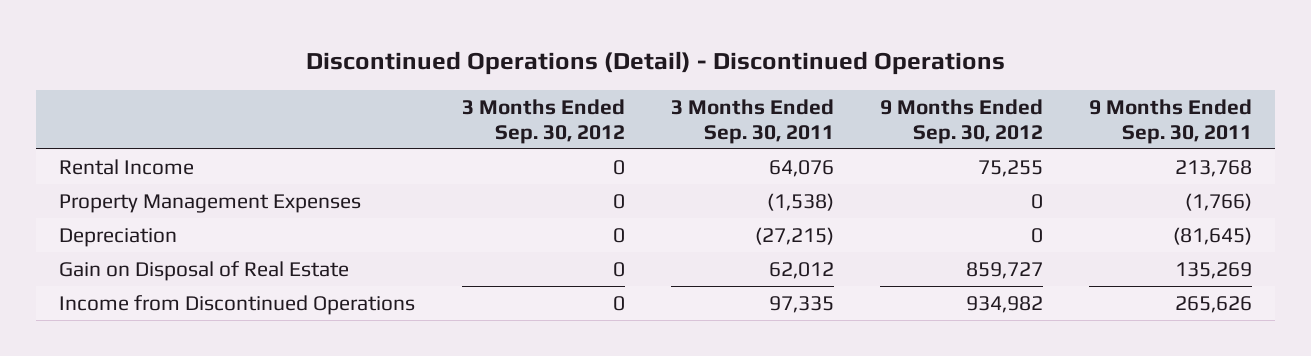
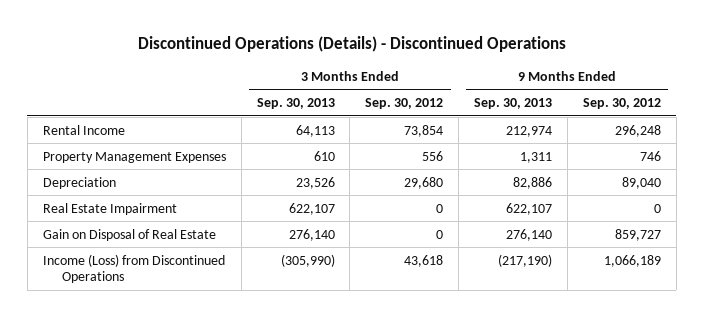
[305,51,1005,76] Discontinued Operations (Detail) - Discontinued Operations -> [137,36,566,53] Discontinued Operations (Details) - Discontinued Operations
[670,99,834,144] 3 Months Ended Sep. 30, 2011 -> none
[1088,99,1252,144] 9 Months Ended Sep. 30, 2011 -> none
none -> [256,98,335,110] Sep. 30, 2013
none -> [473,98,552,110] Sep. 30, 2013
[612,159,625,175] 0 -> [404,124,444,137] 73,854
[977,159,1043,177] 75,255 -> [614,124,661,137] 296,248
[612,193,625,209] 0 -> [422,150,444,161] 556
[1030,193,1043,209] 0 -> [639,150,661,161] 746
[612,227,625,243] 0 -> [404,176,444,189] 29,680
[1030,227,1043,243] 0 -> [621,176,661,189] 89,040
none -> [42,202,177,215] Real Estate Impairment
[59,294,416,315] Income from Discontinued Operations -> [42,253,225,284] Income (Loss) from Discontinued Operations
[612,295,625,311] 0 -> [404,254,444,267] 43,618
[965,295,1043,313] 934,982 -> [603,254,661,267] 1,066,189

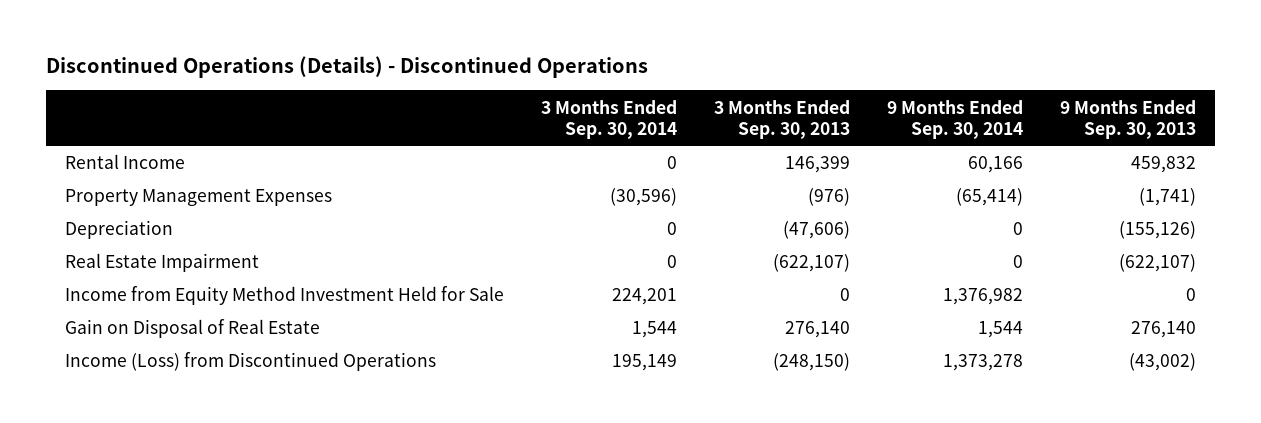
[365,98,444,110] Sep. 30, 2012 -> none
[582,98,661,110] Sep. 30, 2012 -> none
none -> [540,99,677,139] 3 Months Ended Sep. 30, 2014
none -> [887,99,1024,139] 9 Months Ended Sep. 30, 2014
[295,124,335,137] 64,113 -> [785,156,851,174] 146,399
[505,125,552,137] 212,974 -> [1131,156,1197,174] 459,832
[313,150,335,161] 610 -> [808,188,851,207] (976)
[519,151,552,163] 1,311 -> [1139,188,1197,207] (1,741)
[295,176,335,189] 23,526 -> [783,221,851,240] (47,606)
[512,176,552,189] 82,886 -> [1119,221,1197,240] (155,126)
[288,202,335,215] 622,107 -> [773,254,851,273] (622,107)
[505,202,552,215] 622,107 -> [1119,254,1197,273] (622,107)
none -> [64,286,504,306] Income from Equity Method Investment Held for Sale
[280,253,335,267] (305,990) -> [773,353,851,372] (248,150)
[497,253,552,267] (217,190) -> [1129,353,1197,372] (43,002)

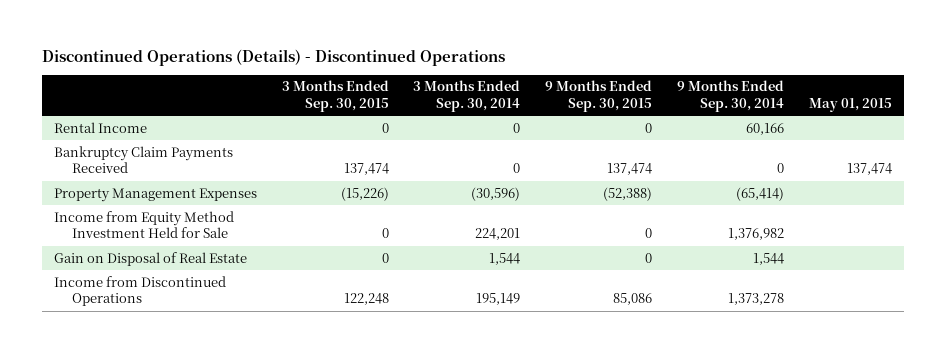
[714,99,851,139] 3 Months Ended Sep. 30, 2013 -> none
[1060,99,1197,139] 9 Months Ended Sep. 30, 2013 -> none
none -> [281,80,389,112] 3 Months Ended Sep. 30, 2015
none -> [545,80,653,112] 9 Months Ended Sep. 30, 2015
none -> [808,97,892,112] May 01, 2015
none -> [54,145,234,174] Bankruptcy Claim Payments Received
[64,220,173,240] Depreciation -> none
[64,253,259,273] Real Estate Impairment -> none
[64,352,436,372] Income (Loss) from Discontinued Operations -> [54,275,227,307] Income from Discontinued Operations

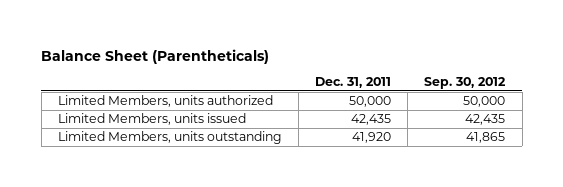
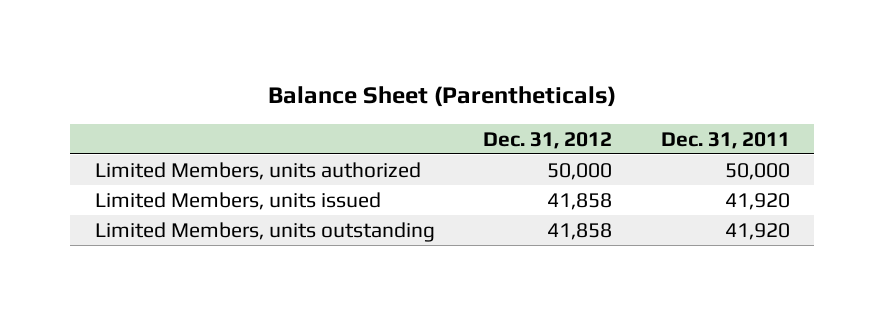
[424,77,507,90] Sep. 30, 2012 -> none
none -> [483,131,613,149] Dec. 31, 2012
[351,114,392,126] 42,435 -> [725,192,791,210] 41,920

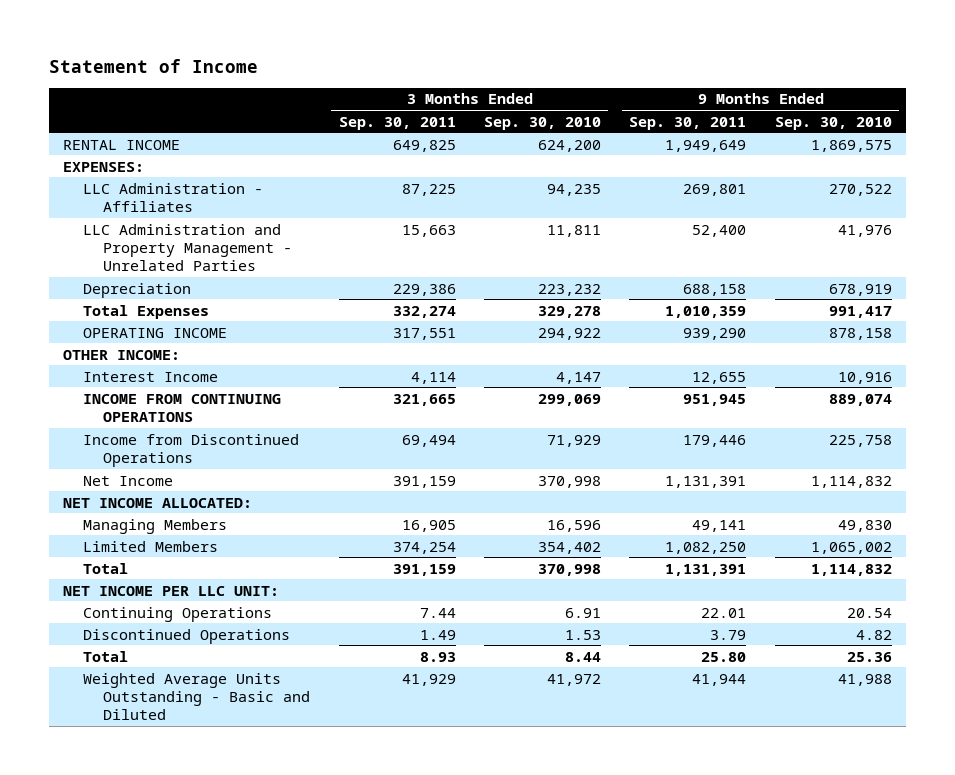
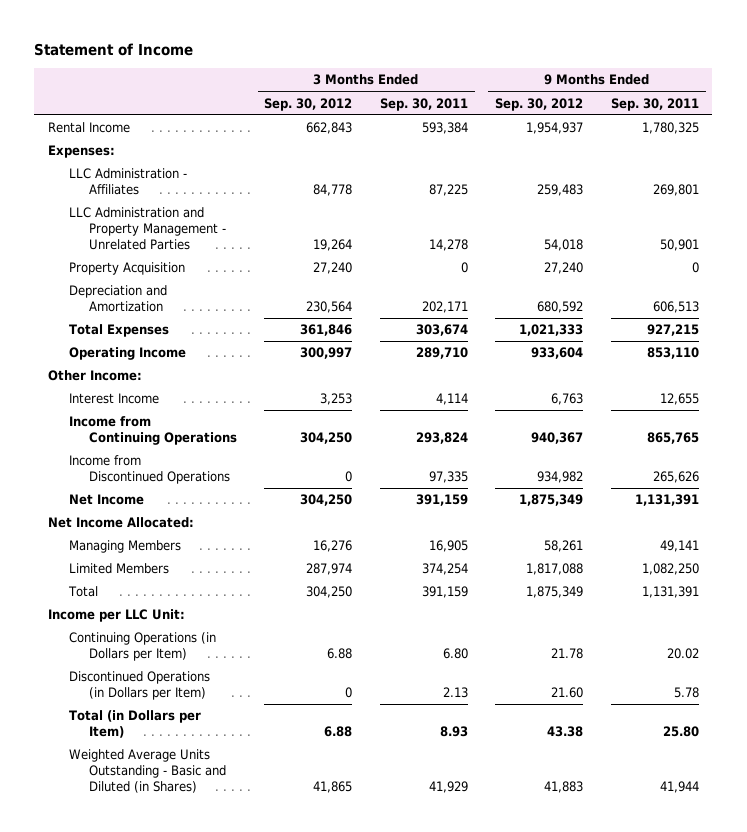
[483,116,601,130] Sep. 30, 2010 -> none
[774,116,892,130] Sep. 30, 2010 -> none
none -> [264,97,353,111] Sep. 30, 2012
none -> [495,97,584,111] Sep. 30, 2012
[63,139,181,150] RENTAL INCOME -> [48,122,131,134] Rental Income
[392,139,456,152] 649,825 -> [421,122,468,135] 593,384
[665,139,747,152] 1,949,649 -> [641,122,699,135] 1,780,325
[63,161,145,172] EXPENSES: -> [48,145,116,159] Expenses:
[83,282,192,298] Depreciation -> none
[401,224,456,237] 15,663 -> [428,239,468,252] 14,278
[692,224,747,237] 52,400 -> [659,239,699,252] 50,901
none -> [68,262,185,276] Property Acquisition
none -> [68,285,167,313] Depreciation and Amortization
[392,305,456,318] 332,274 -> [415,324,468,337] 303,674
[665,305,747,318] 1,010,359 -> [646,324,699,337] 927,215
[83,327,228,338] OPERATING INCOME -> [68,347,186,361] Operating Income
[392,327,456,340] 317,551 -> [415,347,468,360] 289,710
[683,327,747,340] 939,290 -> [646,347,699,360] 853,110
[63,349,181,360] OTHER INCOME: -> [48,370,143,382] Other Income:
[83,393,282,422] INCOME FROM CONTINUING OPERATIONS -> [68,416,237,446] Income from Continuing Operations
[392,393,456,406] 321,665 -> [415,432,468,445] 293,824
[683,393,747,406] 951,945 -> [646,432,699,445] 865,765
[401,434,456,447] 69,494 -> [428,471,468,484] 97,335
[683,434,747,447] 179,446 -> [652,471,699,484] 265,626
[63,497,253,508] NET INCOME ALLOCATED: -> [48,517,195,529] Net Income Allocated:
[63,585,280,596] NET INCOME PER LLC UNIT: -> [48,609,186,623] Income per LLC Unit:
[83,606,273,622] Continuing Operations -> [68,632,216,662] Continuing Operations (in Dollars per Item)
[419,607,456,618] 7.44 -> [442,648,468,660] 6.80
[701,607,747,618] 22.01 -> [666,648,699,660] 20.02
[83,628,291,644] Discontinued Operations -> [68,671,210,701] Discontinued Operations (in Dollars per Item)
[419,629,456,640] 1.49 -> [442,687,468,699] 2.13
[710,629,747,640] 3.79 -> [673,687,699,699] 5.78
[83,650,129,662] Total -> [68,710,201,739] Total (in Dollars per Item)
[83,672,311,720] Weighted Average Units Outstanding - Basic and Diluted -> [68,749,226,794] Weighted Average Units Outstanding - Basic and Diluted (in Shares)

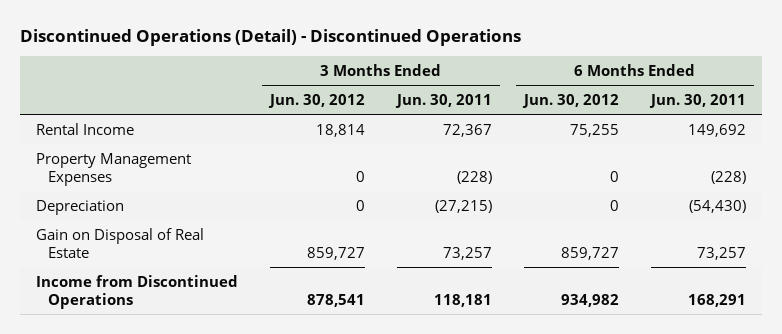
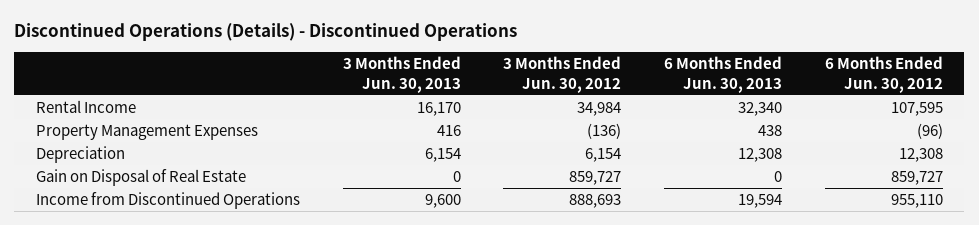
[19,29,521,47] Discontinued Operations (Detail) - Discontinued Operations -> [14,23,518,42] Discontinued Operations (Details) - Discontinued Operations
[394,93,492,108] Jun. 30, 2011 -> none
[648,93,746,108] Jun. 30, 2011 -> none
none -> [342,56,461,93] 3 Months Ended Jun. 30, 2013
none -> [664,56,783,93] 6 Months Ended Jun. 30, 2013
[315,123,365,137] 18,814 -> [577,101,622,116] 34,984
[569,123,619,137] 75,255 -> [890,101,943,116] 107,595
[355,170,365,182] 0 -> [587,122,622,139] (136)
[609,170,619,182] 0 -> [916,122,943,139] (96)
[355,199,365,211] 0 -> [585,147,622,162] 6,154
[609,199,619,211] 0 -> [898,147,943,162] 12,308
[306,293,365,307] 878,541 -> [569,193,622,208] 888,693
[560,293,619,307] 934,982 -> [890,193,943,208] 955,110

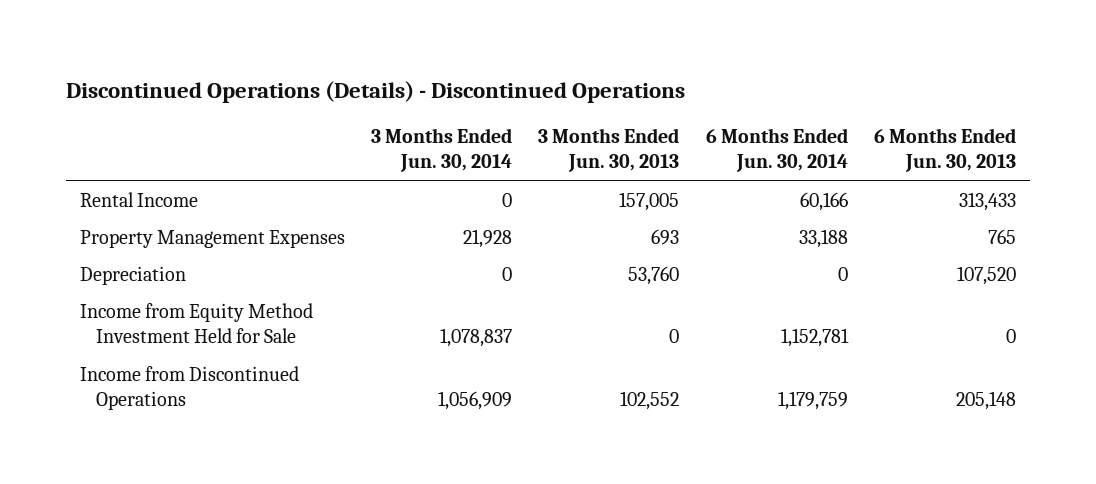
[503,56,622,93] 3 Months Ended Jun. 30, 2012 -> none
[824,56,943,93] 6 Months Ended Jun. 30, 2012 -> none
none -> [371,128,513,173] 3 Months Ended Jun. 30, 2014
none -> [705,128,848,173] 6 Months Ended Jun. 30, 2014
[35,168,246,186] Gain on Disposal of Real Estate -> none
[416,101,461,116] 16,170 -> [619,191,680,211] 157,005
[738,101,783,116] 32,340 -> [959,191,1017,211] 313,433
[436,124,461,136] 416 -> [651,228,680,245] 693
[758,124,783,136] 438 -> [988,228,1017,244] 765
[424,147,461,162] 6,154 -> [628,265,680,285] 53,760
[738,147,783,162] 12,308 -> [957,265,1017,285] 107,520
none -> [79,302,313,343] Income from Equity Method Investment Held for Sale
[424,193,461,208] 9,600 -> [620,390,680,410] 102,552
[738,193,783,208] 19,594 -> [956,390,1017,410] 205,148

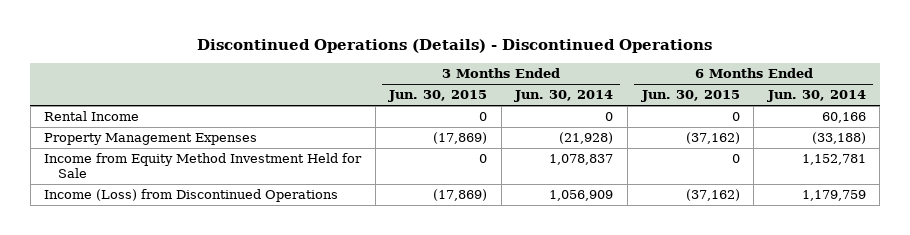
[538,128,680,173] 3 Months Ended Jun. 30, 2013 -> none
[874,128,1017,173] 6 Months Ended Jun. 30, 2013 -> none
none -> [388,90,488,103] Jun. 30, 2015
none -> [640,90,740,103] Jun. 30, 2015
[79,265,186,285] Depreciation -> none
[463,228,513,248] 21,928 -> [559,132,614,145] (21,928)
[798,228,848,248] 33,188 -> [811,132,866,145] (33,188)
[79,365,299,410] Income from Discontinued Operations -> [44,189,339,203] Income (Loss) from Discontinued Operations

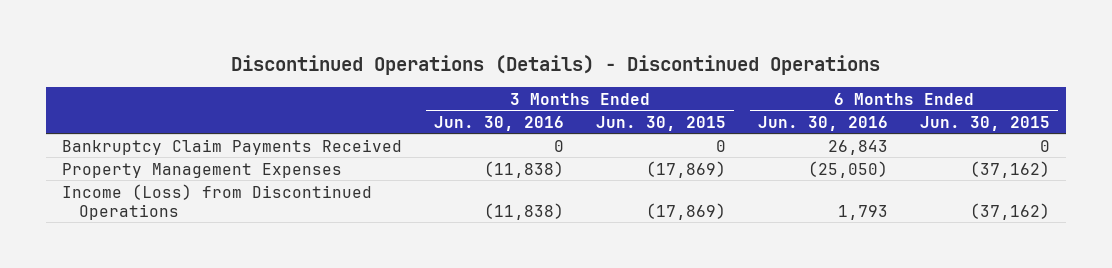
[514,90,614,103] Jun. 30, 2014 -> none
[766,90,866,103] Jun. 30, 2014 -> none
none -> [433,115,564,131] Jun. 30, 2016
none -> [758,115,889,131] Jun. 30, 2016
[44,111,140,122] Rental Income -> [61,138,402,155] Bankruptcy Claim Payments Received
[44,153,363,179] Income from Equity Method Investment Held for Sale -> none

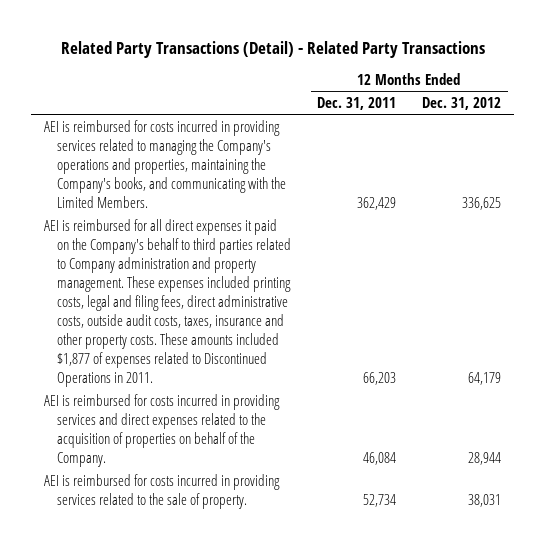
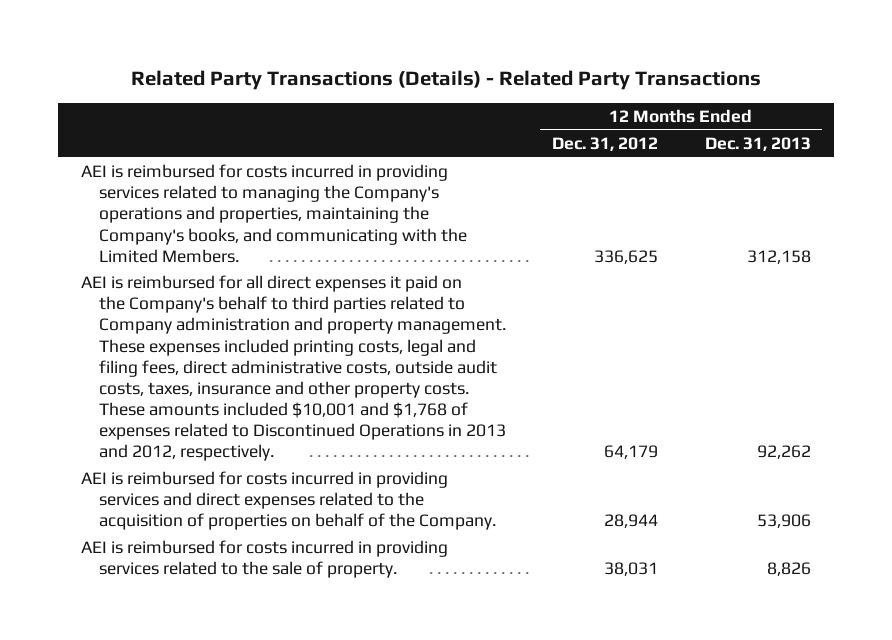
[60,41,485,59] Related Party Transactions (Detail) - Related Party Transactions -> [130,70,761,91] Related Party Transactions (Details) - Related Party Transactions
[317,97,397,111] Dec. 31, 2011 -> none
none -> [704,137,811,152] Dec. 31, 2013
[44,218,292,388] AEI is reimbursed for all direct expenses it paid on the Company's behalf to third parties related to Company administration and property management. These expenses included printing costs, legal and filing fees, direct administrative costs, outside audit costs, taxes, insurance and other property costs. These amounts included $1,877 of expenses related to Discontinued Operations in 2011. -> [81,275,506,461] AEI is reimbursed for all direct expenses it paid on the Company's behalf to third parties related to Company administration and property management. These expenses included printing costs, legal and filing fees, direct administrative costs, outside audit costs, taxes, insurance and other property costs. These amounts included $10,001 and $1,768 of expenses related to Discontinued Operations in 2013 and 2012, respectively.

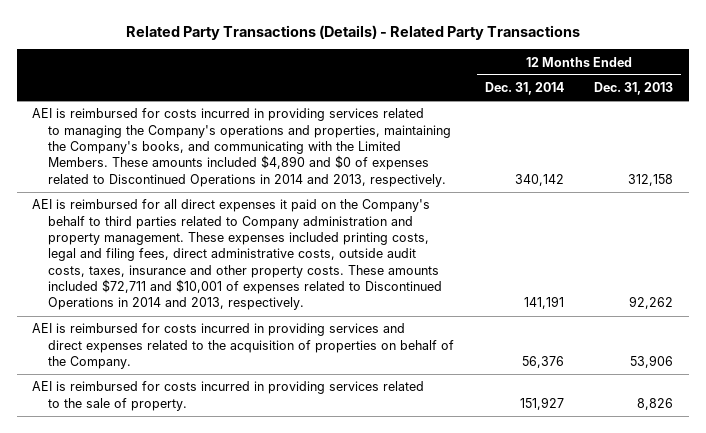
[552,137,659,152] Dec. 31, 2012 -> none
none -> [484,82,564,96] Dec. 31, 2014
[81,164,467,263] AEI is reimbursed for costs incurred in providing services related to managing the Company's operations and properties, maintaining the Company's books, and communicating with the Limited Members. -> [32,108,452,187] AEI is reimbursed for costs incurred in providing services related to managing the Company's operations and properties, maintaining the Company's books, and communicating with the Limited Members. These amounts included $4,890 and $0 of expenses related to Discontinued Operations in 2014 and 2013, respectively.
[81,275,506,461] AEI is reimbursed for all direct expenses it paid on the Company's behalf to third parties related to Company administration and property management. These expenses included printing costs, legal and filing fees, direct administrative costs, outside audit costs, taxes, insurance and other property costs. These amounts included $10,001 and $1,768 of expenses related to Discontinued Operations in 2013 and 2012, respectively. -> [32,199,443,311] AEI is reimbursed for all direct expenses it paid on the Company's behalf to third parties related to Company administration and property management. These expenses included printing costs, legal and filing fees, direct administrative costs, outside audit costs, taxes, insurance and other property costs. These amounts included $72,711 and $10,001 of expenses related to Discontinued Operations in 2014 and 2013, respectively.

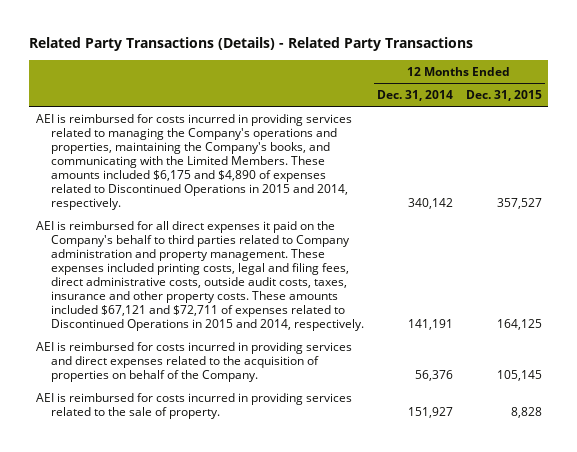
[594,82,674,96] Dec. 31, 2013 -> none
none -> [465,89,542,101] Dec. 31, 2015
[32,108,452,187] AEI is reimbursed for costs incurred in providing services related to managing the Company's operations and properties, maintaining the Company's books, and communicating with the Limited Members. These amounts included $4,890 and $0 of expenses related to Discontinued Operations in 2014 and 2013, respectively. -> [35,113,352,210] AEI is reimbursed for costs incurred in providing services related to managing the Company's operations and properties, maintaining the Company's books, and communicating with the Limited Members. These amounts included $6,175 and $4,890 of expenses related to Discontinued Operations in 2015 and 2014, respectively.
[32,199,443,311] AEI is reimbursed for all direct expenses it paid on the Company's behalf to third parties related to Company administration and property management. These expenses included printing costs, legal and filing fees, direct administrative costs, outside audit costs, taxes, insurance and other property costs. These amounts included $72,711 and $10,001 of expenses related to Discontinued Operations in 2014 and 2013, respectively. -> [35,220,365,331] AEI is reimbursed for all direct expenses it paid on the Company's behalf to third parties related to Company administration and property management. These expenses included printing costs, legal and filing fees, direct administrative costs, outside audit costs, taxes, insurance and other property costs. These amounts included $67,121 and $72,711 of expenses related to Discontinued Operations in 2015 and 2014, respectively.

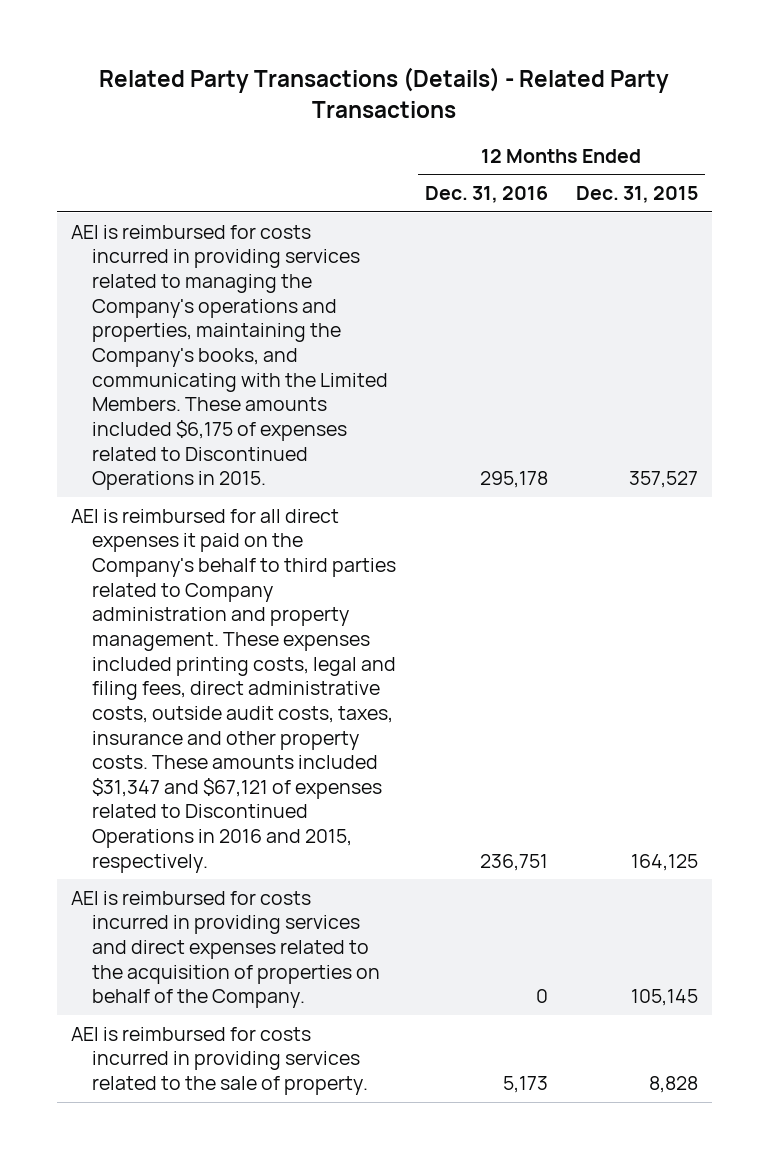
[376,89,453,101] Dec. 31, 2014 -> none
none -> [424,186,548,204] Dec. 31, 2016
[35,113,352,210] AEI is reimbursed for costs incurred in providing services related to managing the Company's operations and properties, maintaining the Company's books, and communicating with the Limited Members. These amounts included $6,175 and $4,890 of expenses related to Discontinued Operations in 2015 and 2014, respectively. -> [70,224,389,491] AEI is reimbursed for costs incurred in providing services related to managing the Company's operations and properties, maintaining the Company's books, and communicating with the Limited Members. These amounts included $6,175 of expenses related to Discontinued Operations in 2015.
[35,220,365,331] AEI is reimbursed for all direct expenses it paid on the Company's behalf to third parties related to Company administration and property management. These expenses included printing costs, legal and filing fees, direct administrative costs, outside audit costs, taxes, insurance and other property costs. These amounts included $67,121 and $72,711 of expenses related to Discontinued Operations in 2015 and 2014, respectively. -> [70,508,397,873] AEI is reimbursed for all direct expenses it paid on the Company's behalf to third parties related to Company administration and property management. These expenses included printing costs, legal and filing fees, direct administrative costs, outside audit costs, taxes, insurance and other property costs. These amounts included $31,347 and $67,121 of expenses related to Discontinued Operations in 2016 and 2015, respectively.

